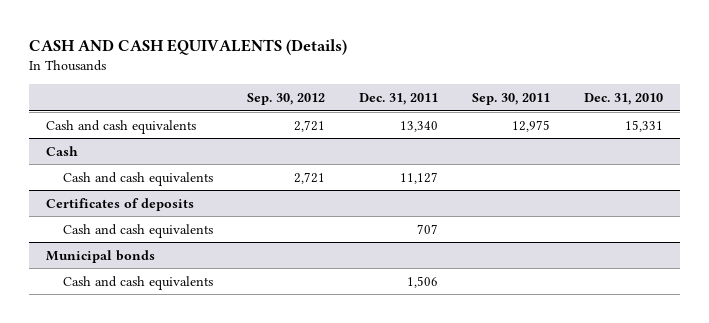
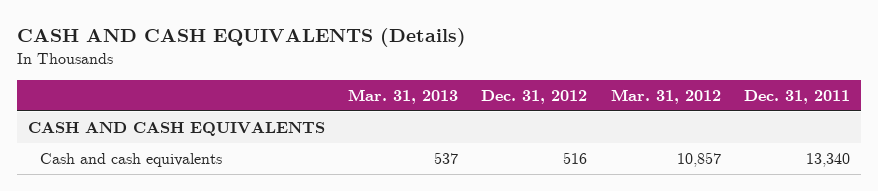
[246,93,325,106] Sep. 30, 2012 -> none
[471,93,550,106] Sep. 30, 2011 -> none
[583,93,663,106] Dec. 31, 2010 -> none
none -> [348,88,459,104] Mar. 31, 2013
none -> [481,89,588,104] Dec. 31, 2012
none -> [610,88,721,104] Mar. 31, 2012
none -> [28,122,326,137] CASH AND CASH EQUIVALENTS
[45,145,78,156] Cash -> none
[62,171,213,186] Cash and cash equivalents -> none
[45,197,194,211] Certificates of deposits -> none
[62,223,213,238] Cash and cash equivalents -> none
[45,249,155,263] Municipal bonds -> none
[62,275,213,290] Cash and cash equivalents -> none

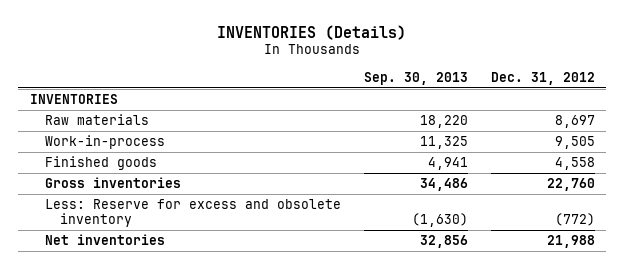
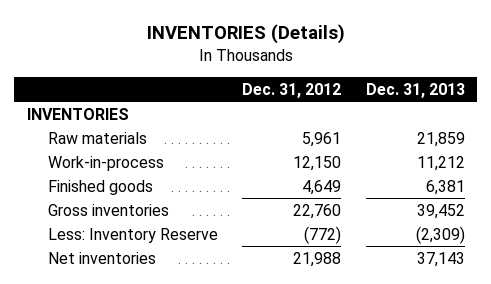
[363,71,468,85] Sep. 30, 2013 -> none
none -> [365,82,465,98] Dec. 31, 2013
[554,115,595,129] 8,697 -> [302,131,342,147] 5,961
[554,136,595,150] 9,505 -> [293,155,342,171] 12,150
[554,157,595,171] 4,558 -> [302,179,342,195] 4,649
[44,199,341,228] Less: Reserve for excess and obsolete inventory -> [47,227,218,243] Less: Inventory Reserve

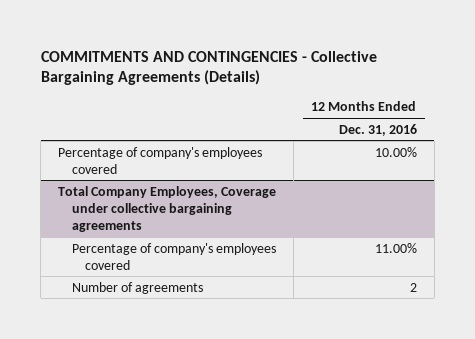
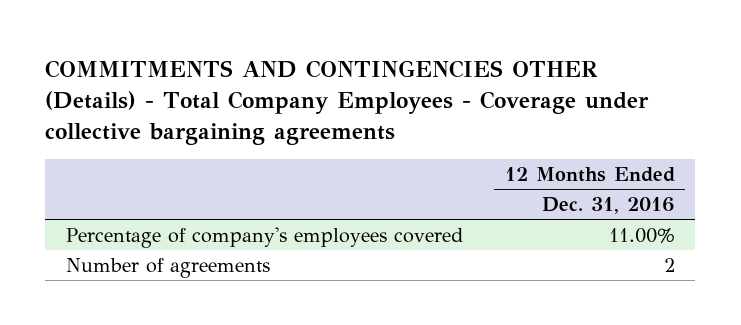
[40,50,377,86] COMMITMENTS AND CONTINGENCIES - Collective Bargaining Agreements (Details) -> [45,59,650,145] COMMITMENTS AND CONTINGENCIES OTHER (Details) - Total Company Employees - Coverage under collective bargaining agreements
[58,146,263,174] Percentage of company's employees covered -> none
[58,185,277,232] Total Company Employees, Coverage under collective bargaining agreements -> none

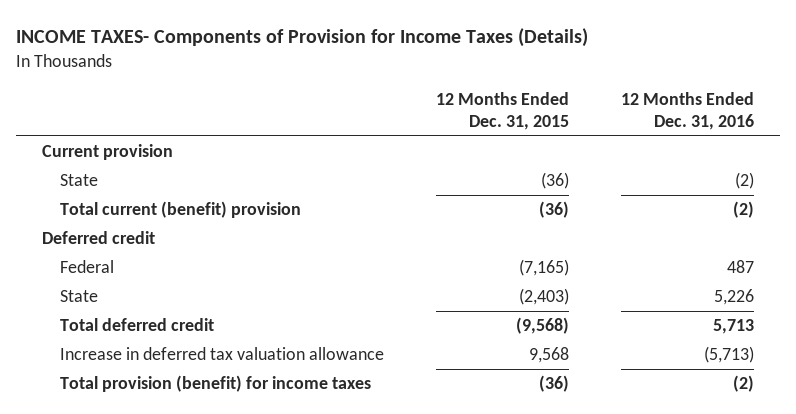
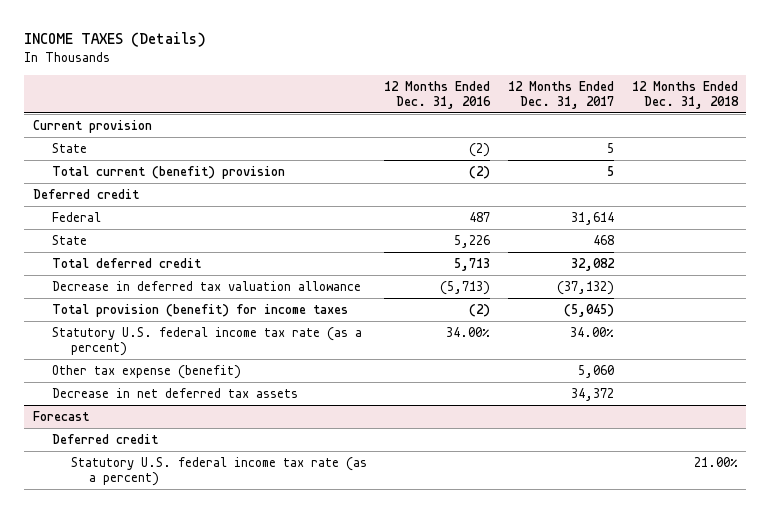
[16,28,589,48] INCOME TAXES- Components of Provision for Income Taxes (Details) -> [24,32,207,48] INCOME TAXES (Details)
[436,91,570,130] 12 Months Ended Dec. 31, 2015 -> none
none -> [507,80,614,109] 12 Months Ended Dec. 31, 2017
none -> [631,80,739,109] 12 Months Ended Dec. 31, 2018
[60,347,385,361] Increase in deferred tax valuation allowance -> [51,280,361,291] Decrease in deferred tax valuation allowance
none -> [51,326,362,357] Statutory U.S. federal income tax rate (as a percent)
none -> [51,364,241,379] Other tax expense (benefit)
none -> [51,387,298,398] Decrease in net deferred tax assets
none -> [33,410,90,421] Forecast
none -> [51,433,158,444] Deferred credit
none -> [70,456,367,487] Statutory U.S. federal income tax rate (as a percent)

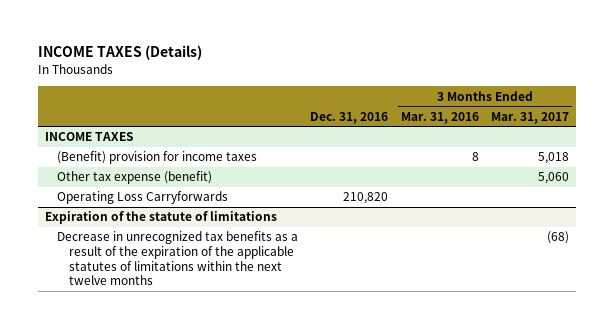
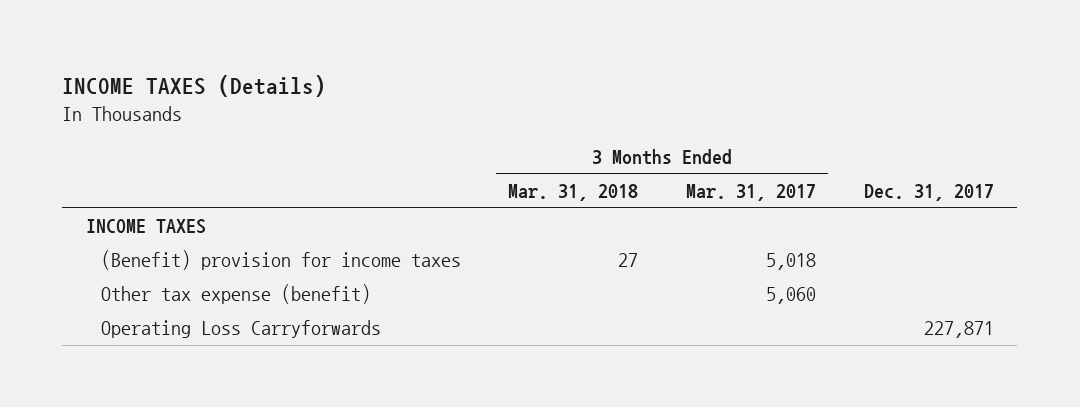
[310,111,389,124] Dec. 31, 2016 -> none
[400,111,479,124] Mar. 31, 2016 -> none
none -> [508,184,639,202] Mar. 31, 2018
none -> [863,184,994,202] Dec. 31, 2017
[44,211,277,225] Expiration of the statute of limitations -> none
[56,231,298,286] Decrease in unrecognized tax benefits as a result of the expiration of the applicable statutes of limitations within the next twelve months -> none

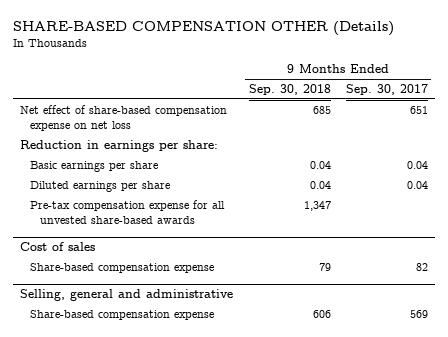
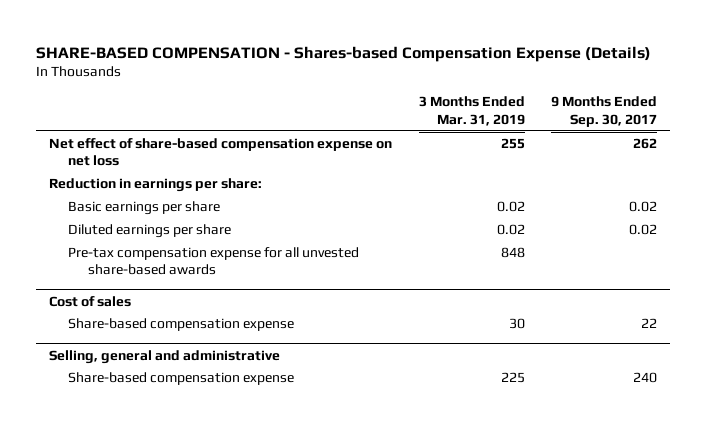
[12,21,394,37] SHARE-BASED COMPENSATION OTHER (Details) -> [35,45,651,62] SHARE-BASED COMPENSATION - Shares-based Compensation Expense (Details)
[248,84,331,96] Sep. 30, 2018 -> none
none -> [418,96,525,126] 3 Months Ended Mar. 31, 2019
[409,106,428,115] 651 -> [632,137,657,149] 262
[406,161,428,170] 0.04 -> [628,200,657,212] 0.02
[406,181,428,190] 0.04 -> [628,223,657,235] 0.02
[415,263,428,272] 82 -> [640,317,657,328] 22
[409,310,428,319] 569 -> [632,371,657,383] 240

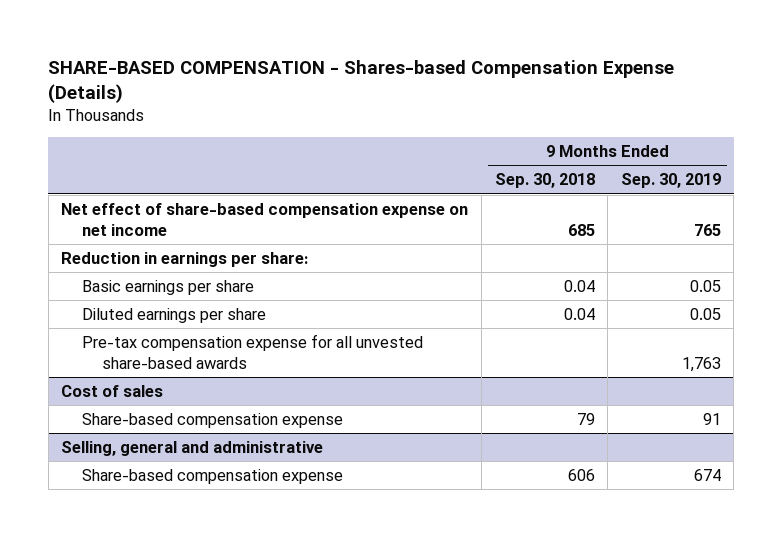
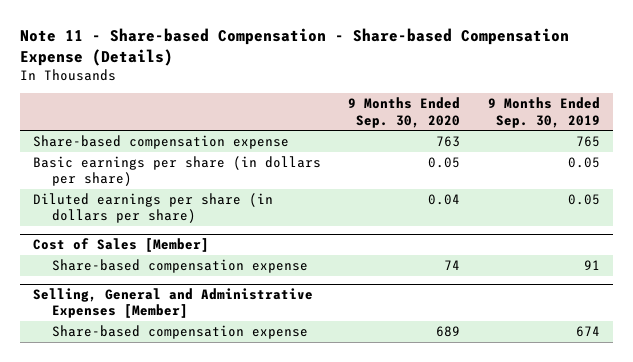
[48,59,675,103] SHARE-BASED COMPENSATION - Shares-based Compensation Expense (Details) -> [19,27,569,66] Note 11 - Share-based Compensation - Share-based Compensation Expense (Details)
[494,173,595,189] Sep. 30, 2018 -> none
none -> [348,97,461,128] 9 Months Ended Sep. 30, 2020
[61,251,309,267] Reduction in earnings per share: -> none
[81,333,423,369] Pre-tax compensation expense for all unvested share-based awards -> none
[61,202,469,236] Net effect of share-based compensation expense on net income -> [33,135,290,150] Share-based compensation expense
[81,279,254,295] Basic earnings per share -> [33,156,322,187] Basic earnings per share (in dollars per share)
[81,307,266,323] Diluted earnings per share -> [33,193,274,224] Diluted earnings per share (in dollars per share)
[61,384,164,397] Cost of sales -> [33,238,210,253] Cost of Sales [Member]
[61,440,324,456] Selling, general and administrative -> [33,288,314,319] Selling, General and Administrative Expenses [Member]

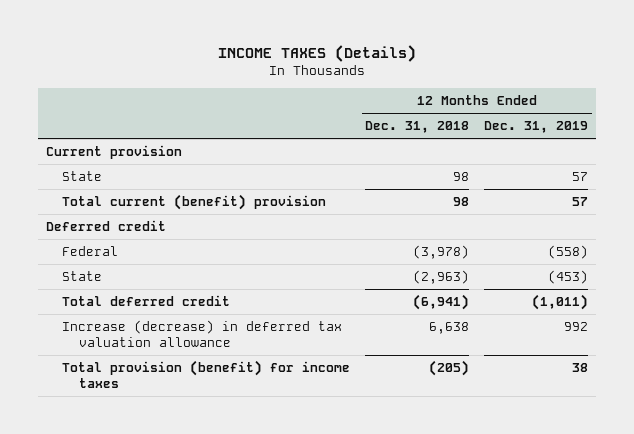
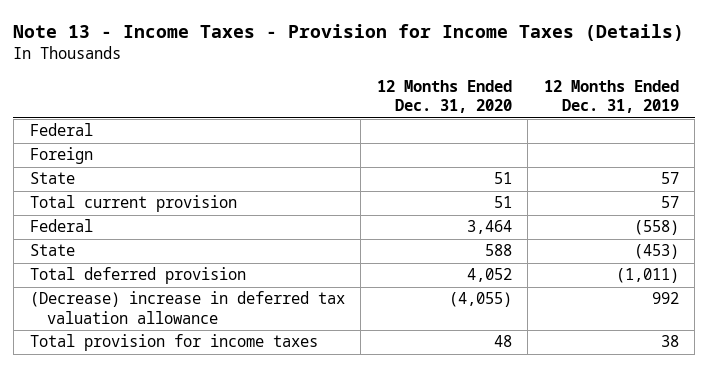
[218,45,417,63] INCOME TAXES (Details) -> [13,23,685,41] Note 13 - Income Taxes - Provision for Income Taxes (Details)
[365,121,470,134] Dec. 31, 2018 -> none
none -> [376,80,512,114] 12 Months Ended Dec. 31, 2020
[45,145,182,160] Current provision -> none
none -> [29,123,93,137] Federal
none -> [29,147,93,165] Foreign
[45,220,166,232] Deferred credit -> none
[62,194,327,211] Total current (benefit) provision -> [29,195,237,213] Total current provision
[62,295,231,307] Total deferred credit -> [29,267,246,285] Total deferred provision
[62,320,343,347] Increase (decrease) in deferred tax valuation allowance -> [29,291,345,324] (Decrease) increase in deferred tax valuation allowance
[62,360,351,388] Total provision (benefit) for income taxes -> [29,334,318,352] Total provision for income taxes

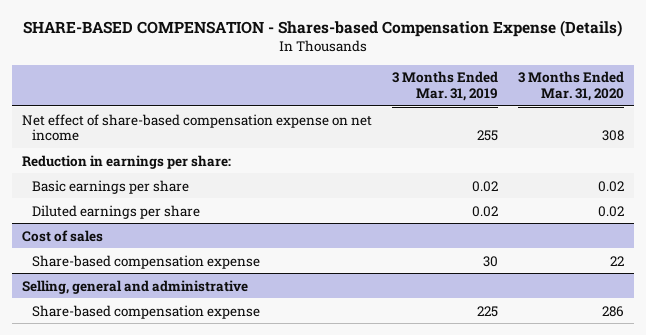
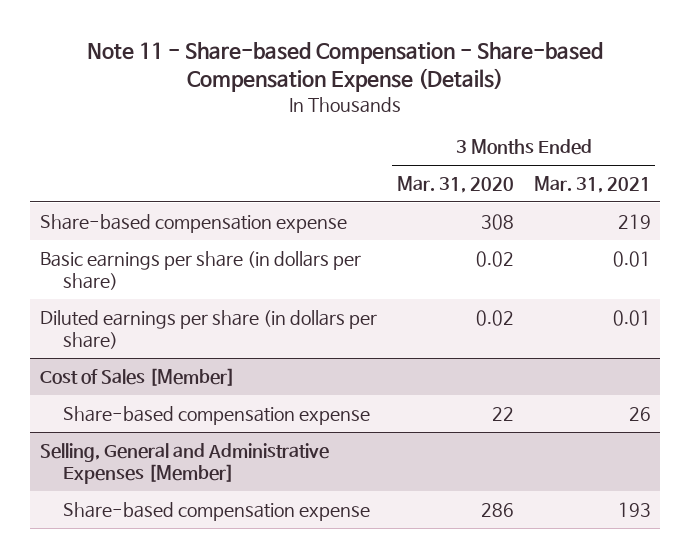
[22,19,622,37] SHARE-BASED COMPENSATION - Shares-based Compensation Expense (Details) -> [87,42,604,93] Note 11 - Share-based Compensation - Share-based Compensation Expense (Details)
[391,71,498,102] 3 Months Ended Mar. 31, 2019 -> none
none -> [533,176,651,194] Mar. 31, 2021
[21,113,372,142] Net effect of share-based compensation expense on net income -> none
[21,154,231,169] Reduction in earnings per share: -> none
none -> [40,213,348,233] Share-based compensation expense
[32,179,190,194] Basic earnings per share -> [40,250,362,291] Basic earnings per share (in dollars per share)
[32,204,201,219] Diluted earnings per share -> [40,309,378,350] Diluted earnings per share (in dollars per share)
[21,229,103,242] Cost of sales -> [40,367,236,386] Cost of Sales [Member]
[21,279,248,294] Selling, general and administrative -> [40,442,330,485] Selling, General and Administrative Expenses [Member]

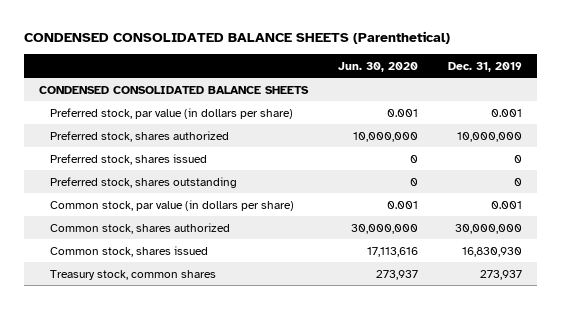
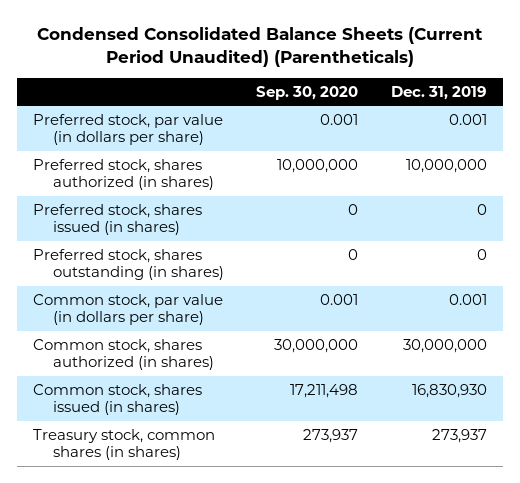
[23,31,450,45] CONDENSED CONSOLIDATED BALANCE SHEETS (Parenthetical) -> [36,26,483,67] Condensed Consolidated Balance Sheets (Current Period Unaudited) (Parentheticals)
[337,61,418,72] Jun. 30, 2020 -> none
none -> [256,85,359,100] Sep. 30, 2020
[38,85,309,94] CONDENSED CONSOLIDATED BALANCE SHEETS -> none
[49,130,229,142] Preferred stock, shares authorized -> [33,158,214,191] Preferred stock, shares authorized (in shares)
[49,153,207,165] Preferred stock, shares issued -> [33,203,203,236] Preferred stock, shares issued (in shares)
[49,176,237,188] Preferred stock, shares outstanding -> [33,248,224,281] Preferred stock, shares outstanding (in shares)
[49,222,230,234] Common stock, shares authorized -> [33,338,214,371] Common stock, shares authorized (in shares)
[49,245,208,257] Common stock, shares issued -> [33,383,203,416] Common stock, shares issued (in shares)
[49,269,216,280] Treasury stock, common shares -> [33,428,216,461] Treasury stock, common shares (in shares)

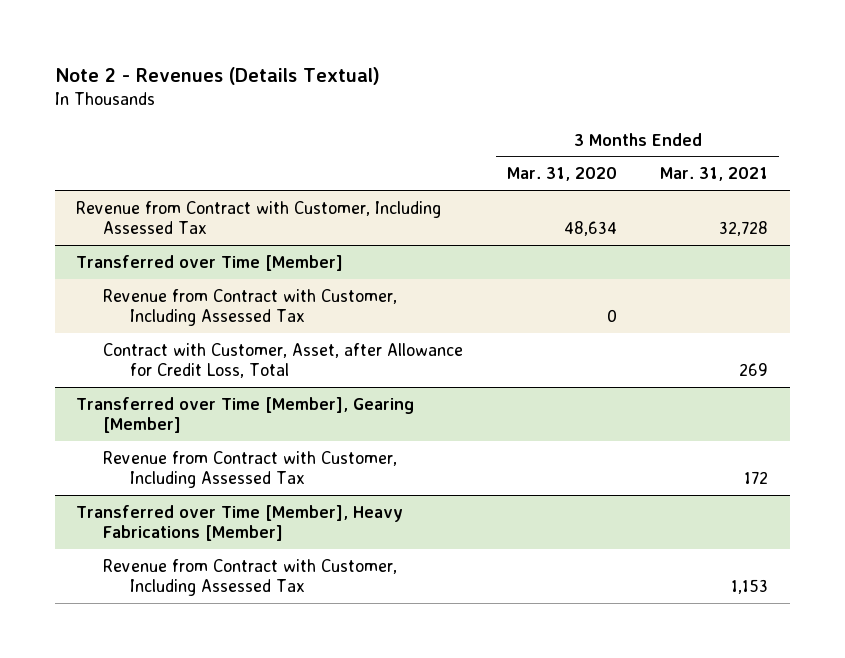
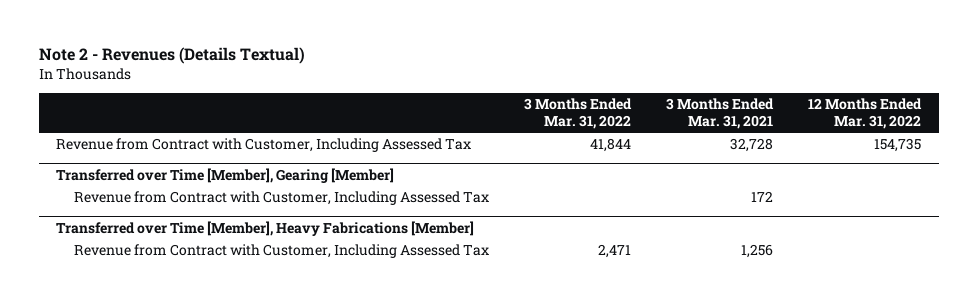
[506,167,617,182] Mar. 31, 2020 -> none
none -> [523,97,632,130] 3 Months Ended Mar. 31, 2022
none -> [808,97,923,130] 12 Months Ended Mar. 31, 2022
[76,254,344,271] Transferred over Time [Member] -> none
[103,288,398,327] Revenue from Contract with Customer, Including Assessed Tax -> none
[103,342,464,379] Contract with Customer, Asset, after Allowance for Credit Loss, Total -> none
[731,579,769,595] 1,153 -> [741,243,774,258] 1,256

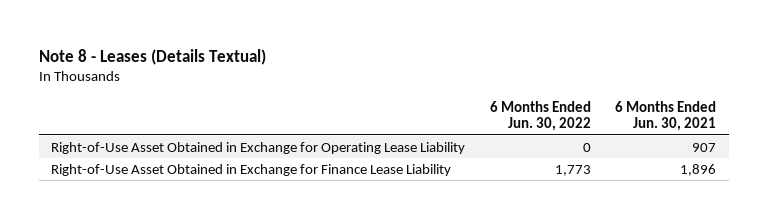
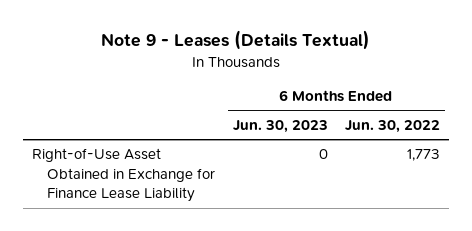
[39,48,267,65] Note 8 - Leases (Details Textual) -> [101,30,371,51] Note 9 - Leases (Details Textual)
[615,100,717,132] 6 Months Ended Jun. 30, 2021 -> none
none -> [232,120,328,134] Jun. 30, 2023
[51,141,466,154] Right-of-Use Asset Obtained in Exchange for Operating Lease Liability -> none

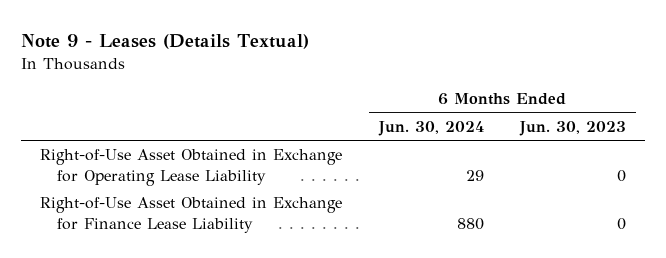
[345,120,441,134] Jun. 30, 2022 -> none
none -> [377,120,484,136] Jun. 30, 2024
none -> [39,149,342,187] Right-of-Use Asset Obtained in Exchange for Operating Lease Liability

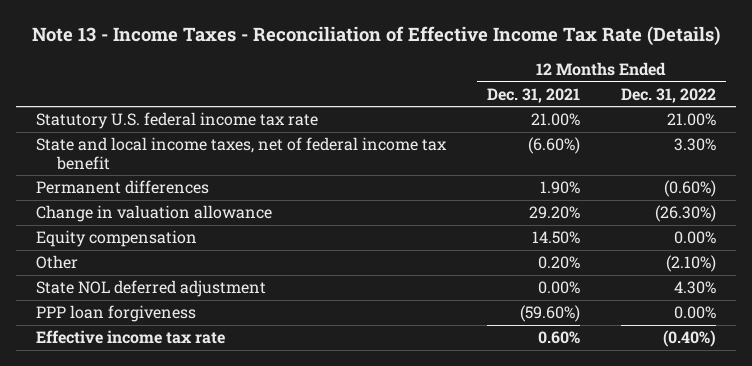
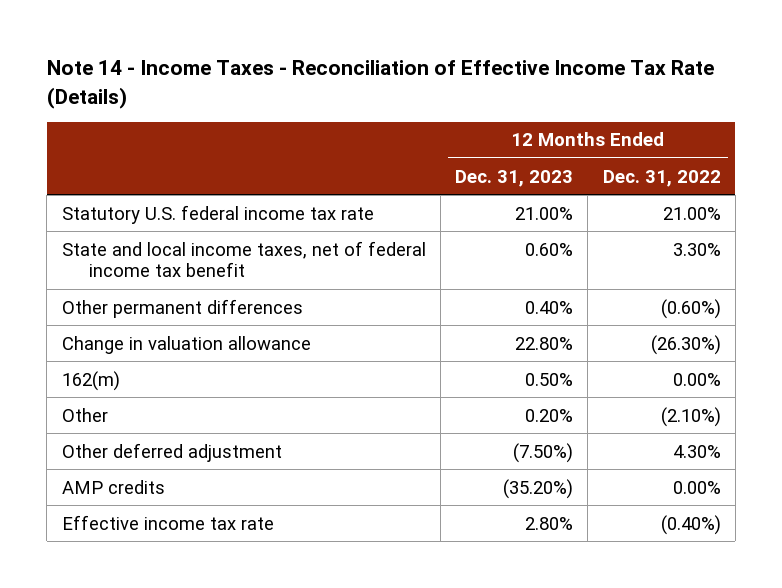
[31,25,720,46] Note 13 - Income Taxes - Reconciliation of Effective Income Tax Rate (Details) -> [46,60,714,109] Note 14 - Income Taxes - Reconciliation of Effective Income Tax Rate (Details)
[486,87,580,103] Dec. 31, 2021 -> none
none -> [455,169,574,187] Dec. 31, 2023
[36,180,210,195] Permanent differences -> [61,298,303,318] Other permanent differences
[36,230,198,248] Equity compensation -> none
none -> [61,370,120,391] 162(m)
[36,280,267,298] State NOL deferred adjustment -> none
[36,305,197,323] PPP loan forgiveness -> none
none -> [61,442,282,462] Other deferred adjustment
none -> [61,479,165,494] AMP credits

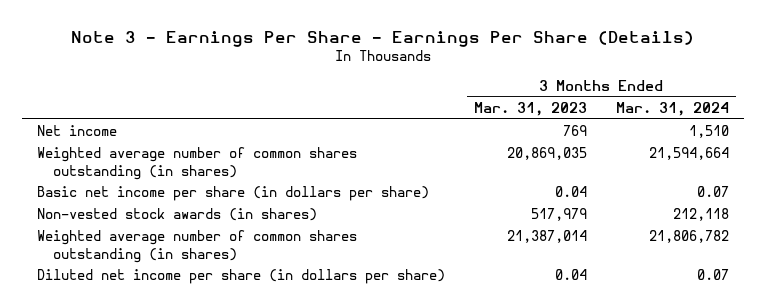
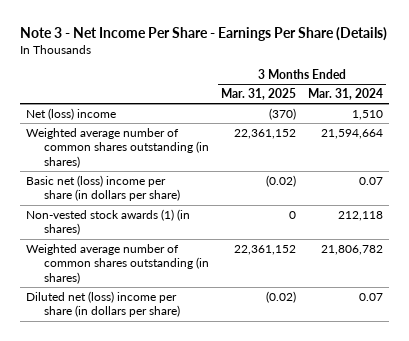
[70,31,694,48] Note 3 - Earnings Per Share - Earnings Per Share (Details) -> [19,26,387,41] Note 3 - Net Income Per Share - Earnings Per Share (Details)
[473,101,587,116] Mar. 31, 2023 -> none
none -> [220,88,296,101] Mar. 31, 2025
[36,125,117,137] Net income -> [25,107,116,120] Net (loss) income
[36,186,429,202] Basic net income per share (in dollars per share) -> [25,174,180,202] Basic net (loss) income per share (in dollars per share)
[36,208,317,222] Non-vested stock awards (in shares) -> [25,208,190,236] Non-vested stock awards (1) (in shares)
[36,269,445,285] Diluted net income per share (in dollars per share) -> [25,290,180,318] Diluted net (loss) income per share (in dollars per share)

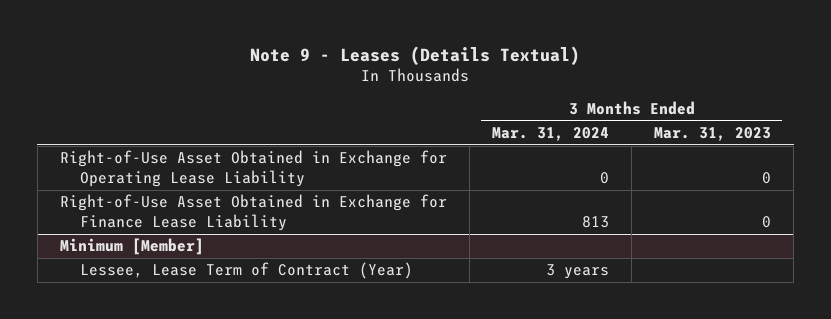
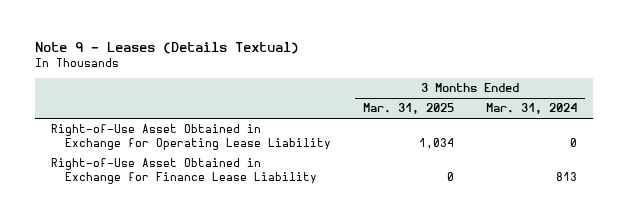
[654,127,772,142] Mar. 31, 2023 -> none
none -> [363,103,455,115] Mar. 31, 2025
[59,238,204,256] Minimum [Member] -> none
[79,262,413,280] Lessee, Lease Term of Contract (Year) -> none

